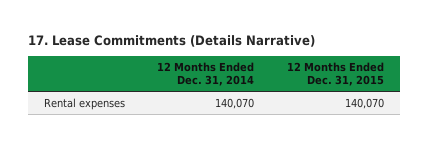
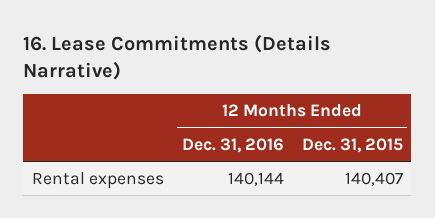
[27,34,315,47] 17. Lease Commitments (Details Narrative) -> [23,34,332,81] 16. Lease Commitments (Details Narrative)
[157,61,255,87] 12 Months Ended Dec. 31, 2014 -> none
none -> [181,137,284,153] Dec. 31, 2016
[344,97,384,109] 140,070 -> [344,172,403,187] 140,407

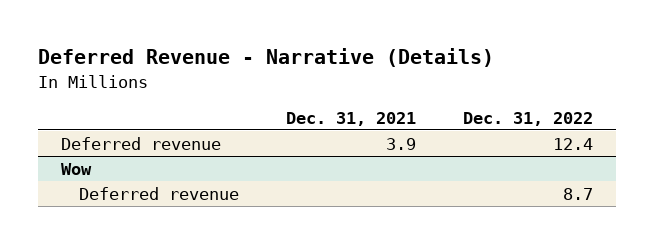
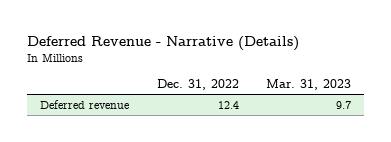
[285,111,416,126] Dec. 31, 2021 -> none
none -> [265,79,351,91] Mar. 31, 2023
[61,162,93,175] Wow -> none
[78,186,239,200] Deferred revenue -> none

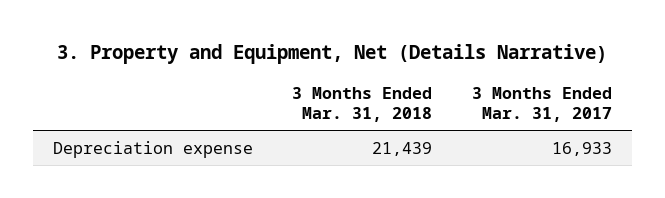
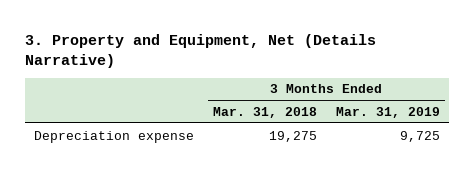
[471,86,612,123] 3 Months Ended Mar. 31, 2017 -> none
none -> [335,106,440,118] Mar. 31, 2019
[372,141,433,156] 21,439 -> [268,130,317,142] 19,275

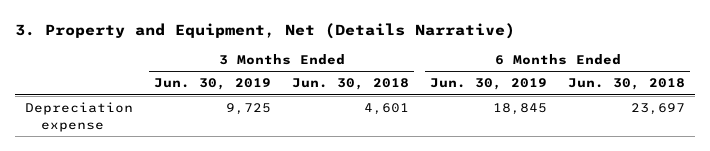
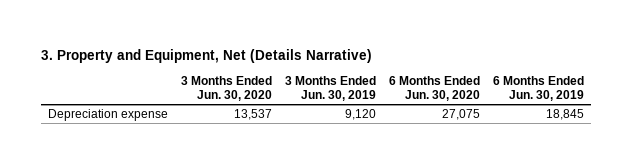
[292,78,410,91] Jun. 30, 2018 -> none
[568,78,686,91] Jun. 30, 2018 -> none
none -> [180,75,272,102] 3 Months Ended Jun. 30, 2020
none -> [389,75,481,102] 6 Months Ended Jun. 30, 2020
[226,103,272,116] 9,725 -> [345,109,377,121] 9,120

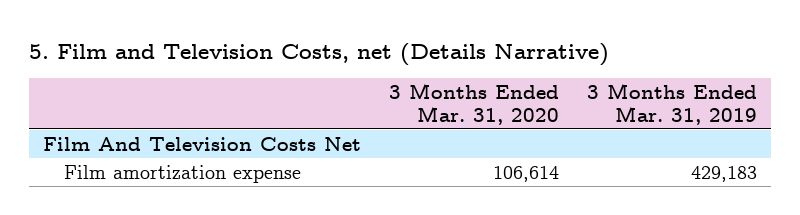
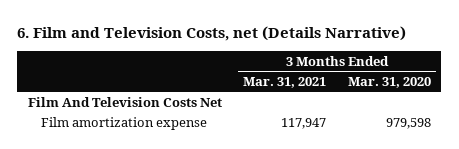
[28,42,609,66] 5. Film and Television Costs, net (Details Narrative) -> [17,25,407,41] 6. Film and Television Costs, net (Details Narrative)
[587,82,758,125] 3 Months Ended Mar. 31, 2019 -> none
none -> [243,77,327,89] Mar. 31, 2021
[493,165,560,182] 106,614 -> [385,117,431,129] 979,598

